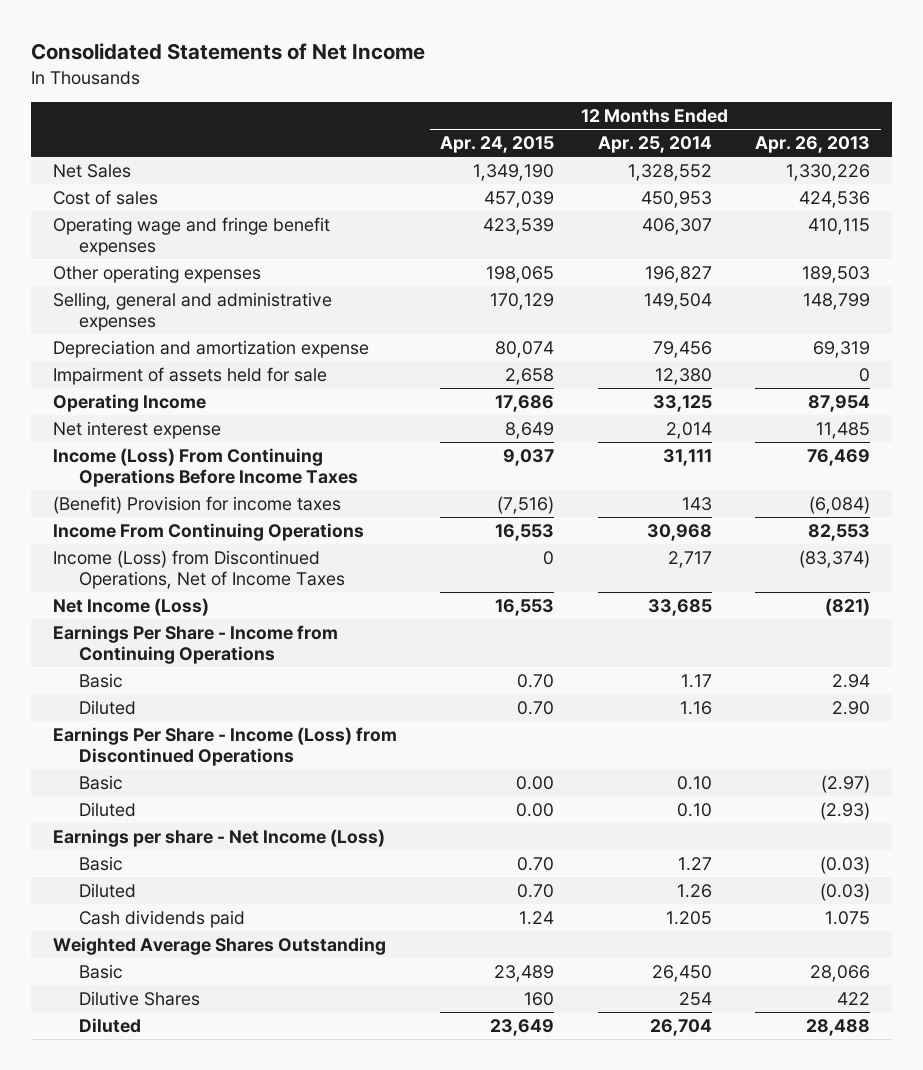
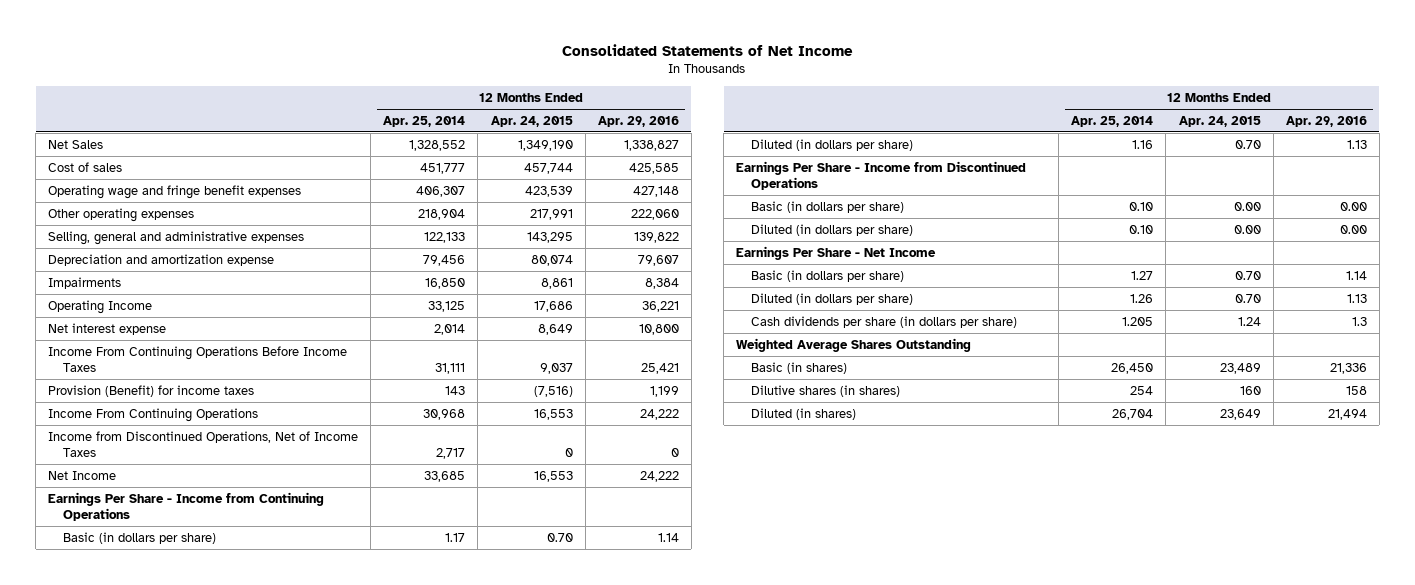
[755,136,871,154] Apr. 26, 2013 -> none
none -> [597,115,679,127] Apr. 29, 2016
[484,190,555,208] 457,039 -> [523,162,573,174] 457,744
[640,190,712,208] 450,953 -> [420,162,466,174] 451,777
[486,265,555,283] 198,065 -> [529,208,573,220] 217,991
[644,265,712,283] 196,827 -> [418,208,466,220] 218,904
[490,292,555,310] 170,129 -> [526,231,573,243] 143,295
[643,292,712,310] 149,504 -> [424,231,466,243] 122,133
[53,366,328,385] Impairment of assets held for sale -> none
none -> [48,276,122,289] Impairments
[53,447,358,487] Income (Loss) From Continuing Operations Before Income Taxes -> [48,345,348,373] Income From Continuing Operations Before Income Taxes
[53,495,342,514] (Benefit) Provision for income taxes -> [48,384,255,397] Provision (Benefit) for income taxes
[53,549,345,589] Income (Loss) from Discontinued Operations, Net of Income Taxes -> [48,430,359,458] Income from Discontinued Operations, Net of Income Taxes
[53,597,210,616] Net Income (Loss) -> [48,470,117,480] Net Income
[78,672,123,688] Basic -> [62,531,216,544] Basic (in dollars per share)
[78,699,136,715] Diluted -> [750,138,913,151] Diluted (in dollars per share)
[53,726,398,766] Earnings Per Share - Income (Loss) from Discontinued Operations -> [736,160,1027,191] Earnings Per Share - Income from Discontinued Operations
[78,774,123,790] Basic -> [750,200,904,213] Basic (in dollars per share)
[78,801,136,817] Diluted -> [750,223,913,236] Diluted (in dollars per share)
[53,828,386,847] Earnings per share - Net Income (Loss) -> [736,245,937,260] Earnings Per Share - Net Income
[78,855,123,871] Basic -> [750,269,904,282] Basic (in dollars per share)
[78,882,136,898] Diluted -> [750,292,913,305] Diluted (in dollars per share)
[78,909,245,928] Cash dividends paid -> [750,315,1017,328] Cash dividends per share (in dollars per share)
[78,963,123,979] Basic -> [750,361,847,374] Basic (in shares)
[78,990,200,1006] Dilutive Shares -> [750,384,900,397] Dilutive shares (in shares)
[78,1017,141,1033] Diluted -> [750,407,856,420] Diluted (in shares)

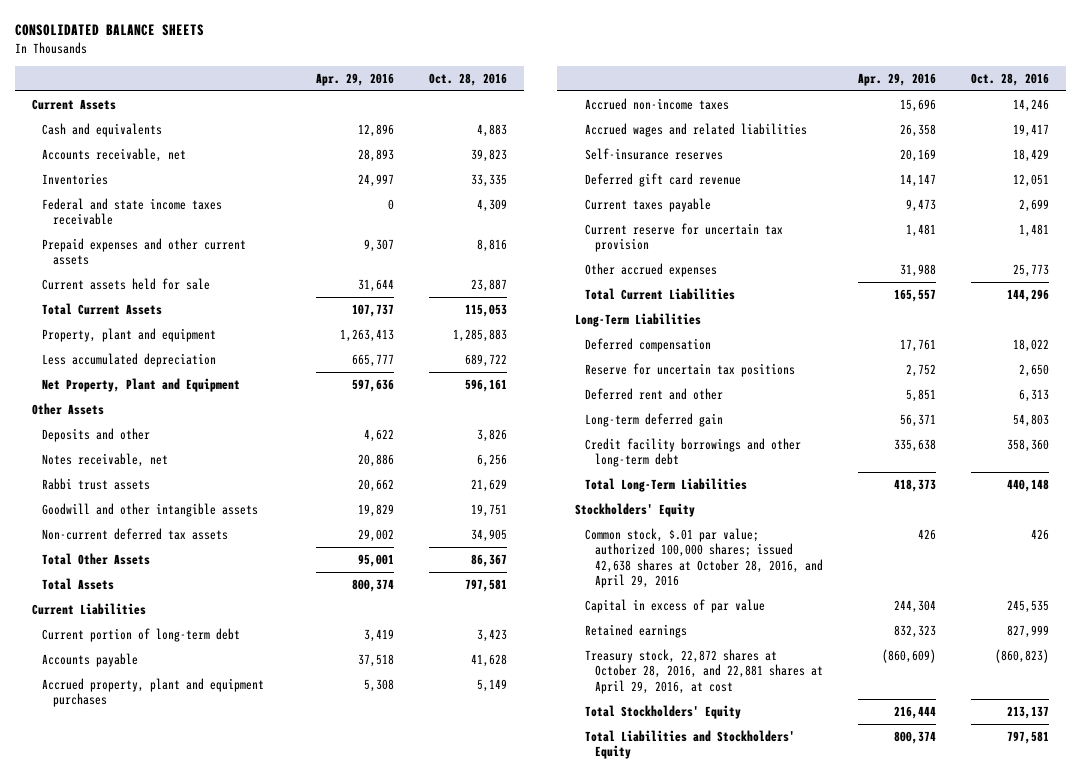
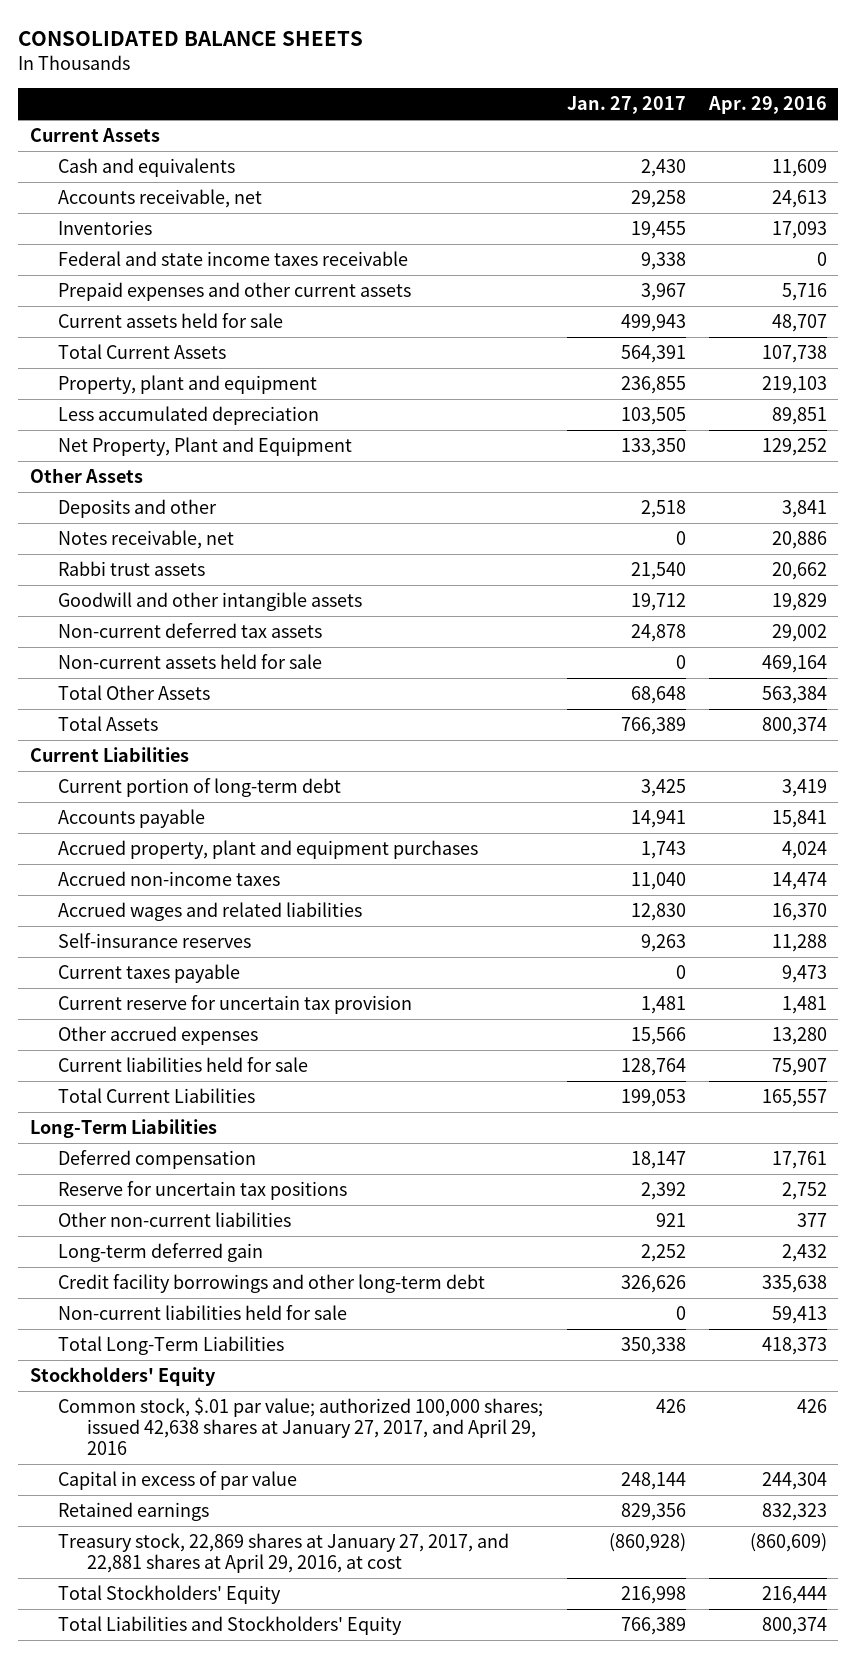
[428,72,507,86] Oct. 28, 2016 -> none
none -> [566,96,686,115] Jan. 27, 2017
[357,124,394,138] 12,896 -> [771,159,827,178] 11,609
[357,149,394,163] 28,893 -> [771,190,827,209] 24,613
[357,174,394,188] 24,997 -> [771,221,827,240] 17,093
[363,239,394,253] 9,307 -> [781,283,827,302] 5,716
[357,279,394,293] 31,644 -> [771,314,827,333] 48,707
[351,304,394,318] 107,737 -> [761,345,827,364] 107,738
[339,329,394,343] 1,263,413 -> [761,376,827,395] 219,103
[351,354,394,368] 665,777 -> [771,407,827,426] 89,851
[351,379,394,393] 597,636 -> [761,438,827,457] 129,252
[363,429,394,443] 4,622 -> [781,500,827,519] 3,841
none -> [58,654,323,670] Non-current assets held for sale
[357,554,394,568] 95,001 -> [761,686,827,705] 563,384
[584,173,741,188] Deferred gift card revenue -> none
[357,654,394,668] 37,518 -> [771,810,827,829] 15,841
[363,679,394,693] 5,308 -> [781,841,827,860] 4,024
[900,99,937,113] 15,696 -> [771,872,827,891] 14,474
[900,124,937,138] 26,358 -> [771,903,827,922] 16,370
[900,149,937,163] 20,169 -> [771,934,827,953] 11,288
[900,264,937,278] 31,988 -> [771,1027,827,1046] 13,280
none -> [58,1057,309,1073] Current liabilities held for sale
[584,388,723,401] Deferred rent and other -> none
none -> [58,1212,292,1228] Other non-current liabilities
[900,414,937,428] 56,371 -> [781,1244,827,1263] 2,432
none -> [58,1305,348,1321] Non-current liabilities held for sale
[584,528,824,589] Common stock, $.01 par value; authorized 100,000 shares; issued 42,638 shares at October 28, 2016, and April 29, 2016 -> [58,1397,544,1455] Common stock, $.01 par value; authorized 100,000 shares; issued 42,638 shares at January 27, 2017, and April 29, 2016
[584,649,824,694] Treasury stock, 22,872 shares at October 28, 2016, and 22,881 shares at April 29, 2016, at cost -> [58,1533,510,1573] Treasury stock, 22,869 shares at January 27, 2017, and 22,881 shares at April 29, 2016, at cost

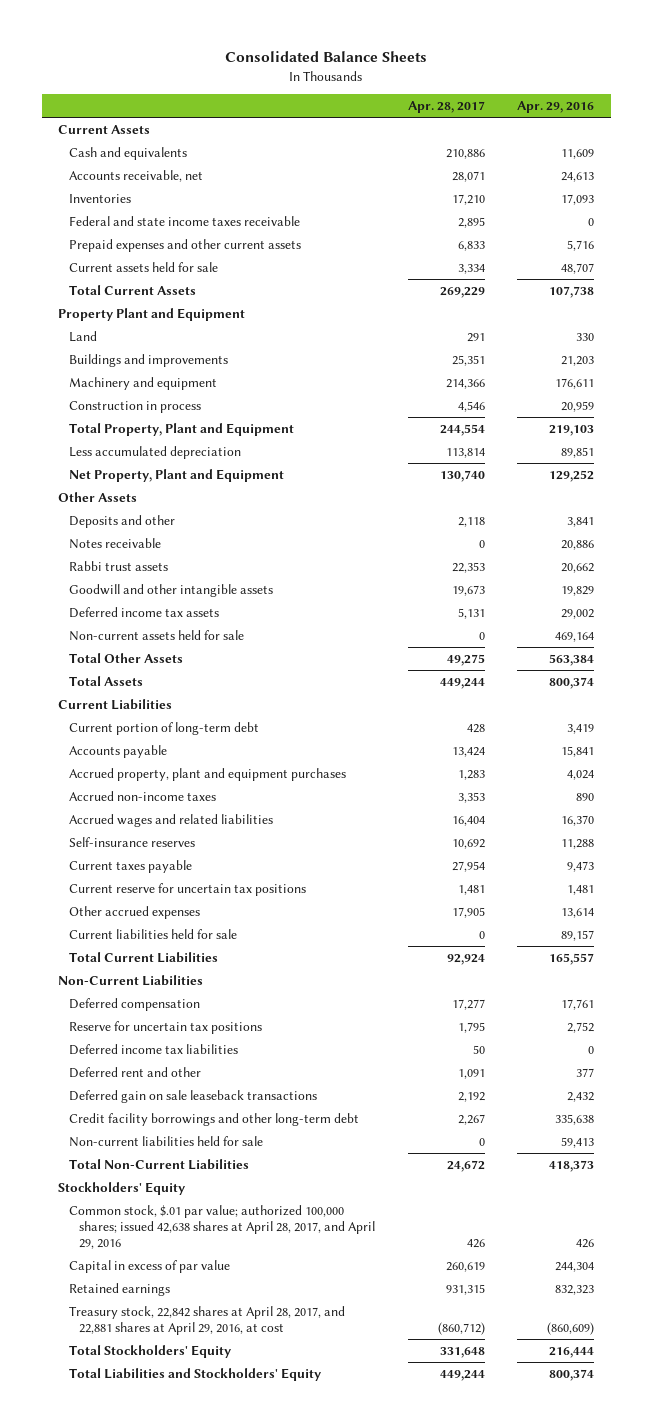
[18,31,364,47] CONSOLIDATED BALANCE SHEETS -> [225,51,428,63] Consolidated Balance Sheets
[566,96,686,115] Jan. 27, 2017 -> none
none -> [407,100,485,113] Apr. 28, 2017
none -> [57,307,245,321] Property Plant and Equipment
none -> [68,330,97,342] Land
none -> [68,353,228,367] Buildings and improvements
none -> [68,376,217,390] Machinery and equipment
none -> [68,400,201,413] Construction in process
[58,375,318,395] Property, plant and equipment -> [68,422,294,436] Total Property, Plant and Equipment
[58,530,235,550] Notes receivable, net -> [68,537,161,549] Notes receivable
[58,623,323,639] Non-current deferred tax assets -> [68,606,219,618] Deferred income tax assets
[771,872,827,891] 14,474 -> [576,792,595,801] 890
[58,995,413,1015] Current reserve for uncertain tax provision -> [68,882,306,896] Current reserve for uncertain tax positions
[771,1027,827,1046] 13,280 -> [561,907,595,918] 13,614
[771,1058,827,1077] 75,907 -> [561,929,595,941] 89,157
[29,1119,217,1139] Long-Term Liabilities -> [57,974,203,986] Non-Current Liabilities
none -> [68,1043,238,1055] Deferred income tax liabilities
[58,1212,292,1228] Other non-current liabilities -> [68,1066,201,1078] Deferred rent and other
[58,1243,264,1263] Long-term deferred gain -> [68,1089,317,1103] Deferred gain on sale leaseback transactions
[58,1336,285,1356] Total Long-Term Liabilities -> [68,1158,249,1170] Total Non-Current Liabilities
[58,1397,544,1455] Common stock, $.01 par value; authorized 100,000 shares; issued 42,638 shares at January 27, 2017, and April 29, 2016 -> [68,1204,376,1250] Common stock, $.01 par value; authorized 100,000 shares; issued 42,638 shares at April 28, 2017, and April 29, 2016
[58,1533,510,1573] Treasury stock, 22,869 shares at January 27, 2017, and 22,881 shares at April 29, 2016, at cost -> [68,1305,345,1336] Treasury stock, 22,842 shares at April 28, 2017, and 22,881 shares at April 29, 2016, at cost

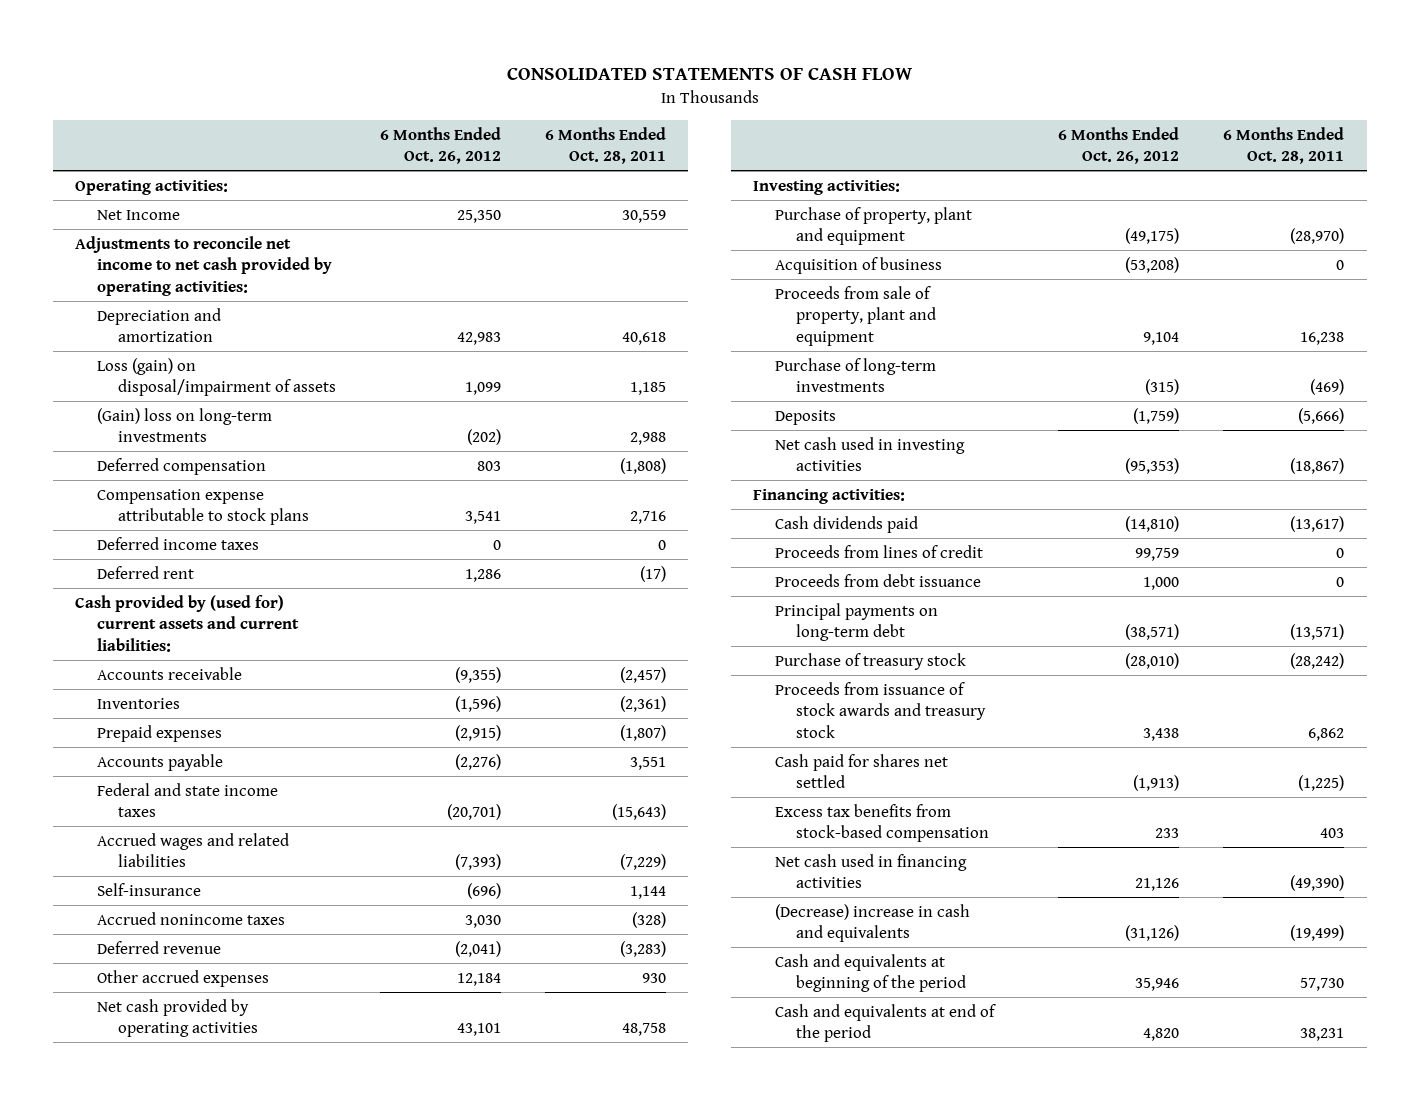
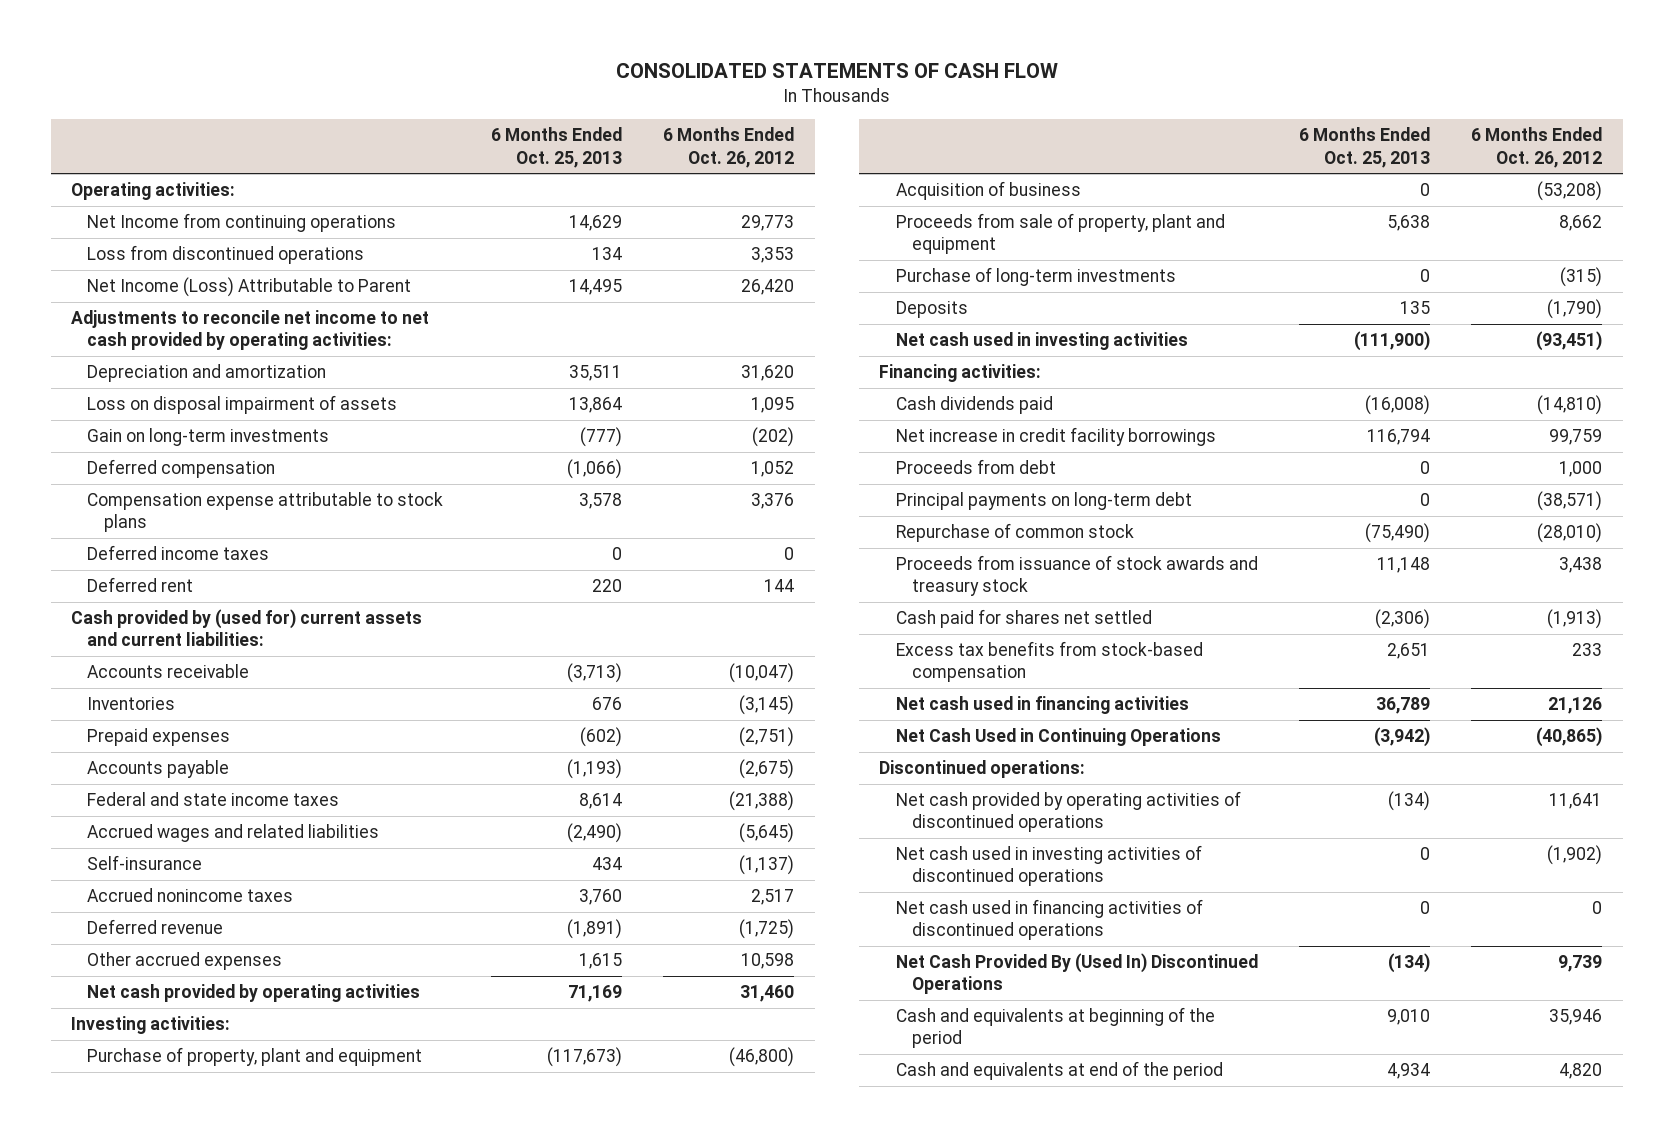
[545,126,667,165] 6 Months Ended Oct. 28, 2011 -> none
none -> [490,127,622,168] 6 Months Ended Oct. 25, 2013
[96,209,180,220] Net Income -> none
none -> [87,213,397,233] Net Income from continuing operations
none -> [87,245,365,265] Loss from discontinued operations
none -> [87,277,412,298] Net Income (Loss) Attributable to Parent
[457,332,502,346] 42,983 -> [741,365,795,382] 31,620
[96,357,337,397] Loss (gain) on disposal/impairment of assets -> [87,395,398,415] Loss on disposal impairment of assets
[465,382,502,396] 1,099 -> [751,397,795,414] 1,095
[96,407,272,443] (Gain) loss on long-term investments -> [87,428,330,447] Gain on long-term investments
[477,460,502,471] 803 -> [751,461,795,478] 1,052
[465,511,502,525] 3,541 -> [751,493,795,510] 3,376
[465,568,502,582] 1,286 -> [764,579,795,593] 144
[455,666,502,683] (9,355) -> [729,663,795,684] (10,047)
[455,695,502,712] (1,596) -> [739,695,795,716] (3,145)
[455,724,502,741] (2,915) -> [739,727,795,748] (2,751)
[455,753,502,770] (2,276) -> [739,759,795,780] (2,675)
[447,804,502,821] (20,701) -> [729,791,795,812] (21,388)
[455,854,502,871] (7,393) -> [739,823,795,844] (5,645)
[467,882,502,899] (696) -> [739,855,795,876] (1,137)
[465,914,502,928] 3,030 -> [751,889,795,906] 2,517
[455,940,502,957] (2,041) -> [739,919,795,940] (1,725)
[457,972,502,986] 12,184 -> [741,953,795,970] 10,598
[457,1023,502,1037] 43,101 -> [740,985,795,1003] 31,460
[1125,228,1180,245] (49,175) -> [729,1047,795,1068] (46,800)
[1143,331,1180,345] 9,104 -> [1559,215,1603,232] 8,662
[1133,407,1180,424] (1,759) -> [1547,299,1603,320] (1,790)
[1125,458,1180,475] (95,353) -> [1536,331,1603,352] (93,451)
[774,544,983,558] Proceeds from lines of credit -> [895,427,1216,447] Net increase in credit facility borrowings
[774,573,981,587] Proceeds from debt issuance -> [895,459,1056,475] Proceeds from debt
[774,652,966,670] Purchase of treasury stock -> [895,523,1134,543] Repurchase of common stock
[774,903,970,943] (Decrease) increase in cash and equivalents -> none
none -> [895,728,1221,747] Net Cash Used in Continuing Operations
none -> [879,760,1086,779] Discontinued operations:
none -> [895,791,1241,833] Net cash provided by operating activities of discontinued operations
none -> [895,845,1202,887] Net cash used in investing activities of discontinued operations
none -> [895,899,1203,941] Net cash used in financing activities of discontinued operations
none -> [895,953,1258,995] Net Cash Provided By (Used In) Discontinued Operations

